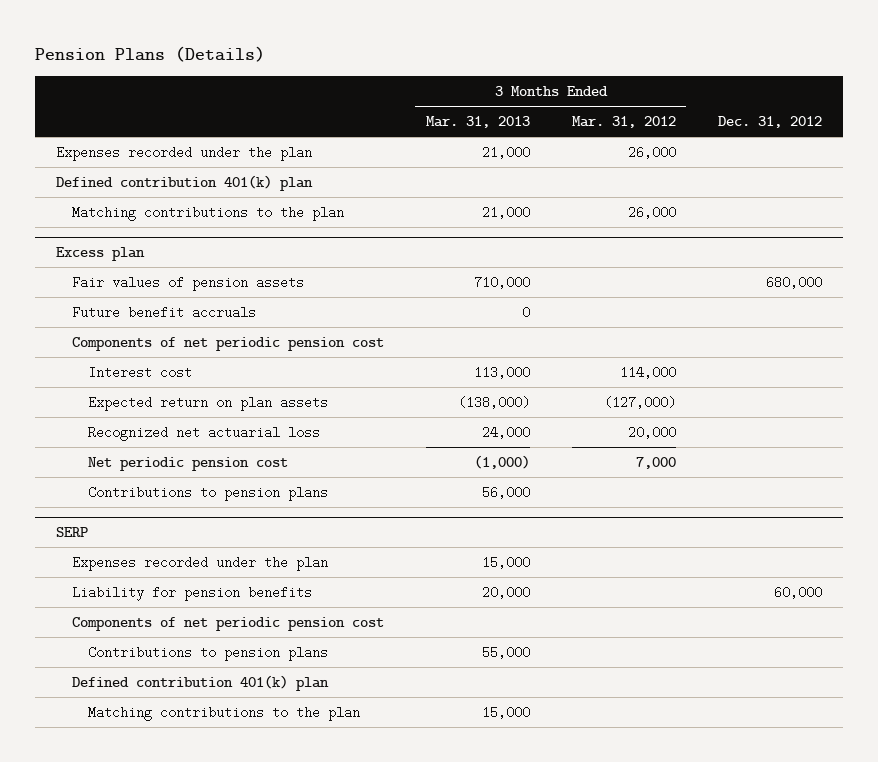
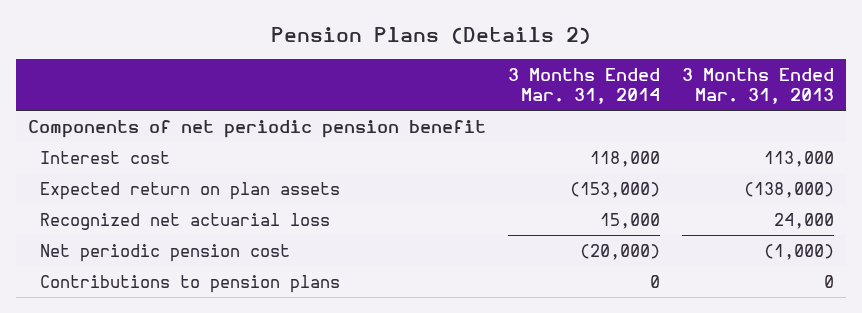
[34,46,265,63] Pension Plans (Details) -> [271,27,592,45] Pension Plans (Details 2)
[571,116,676,129] Mar. 31, 2012 -> none
[717,116,822,129] Dec. 31, 2012 -> none
none -> [508,67,661,105] 3 Months Ended Mar. 31, 2014
[55,145,312,161] Expenses recorded under the plan -> none
[55,174,313,191] Defined contribution 401(k) plan -> none
[71,205,344,221] Matching contributions to the plan -> none
[55,247,145,262] Excess plan -> none
[71,275,304,291] Fair values of pension assets -> none
[71,305,256,319] Future benefit accruals -> none
[71,336,384,351] Components of net periodic pension cost -> [27,119,486,138] Components of net periodic pension benefit
[55,527,88,538] SERP -> none
[71,555,328,571] Expenses recorded under the plan -> none
[71,585,312,601] Liability for pension benefits -> none
[71,616,384,631] Components of net periodic pension cost -> none
[87,645,328,661] Contributions to pension plans -> none
[71,674,329,691] Defined contribution 401(k) plan -> none
[87,705,360,721] Matching contributions to the plan -> none
[481,485,530,499] 56,000 -> [824,274,835,288] 0

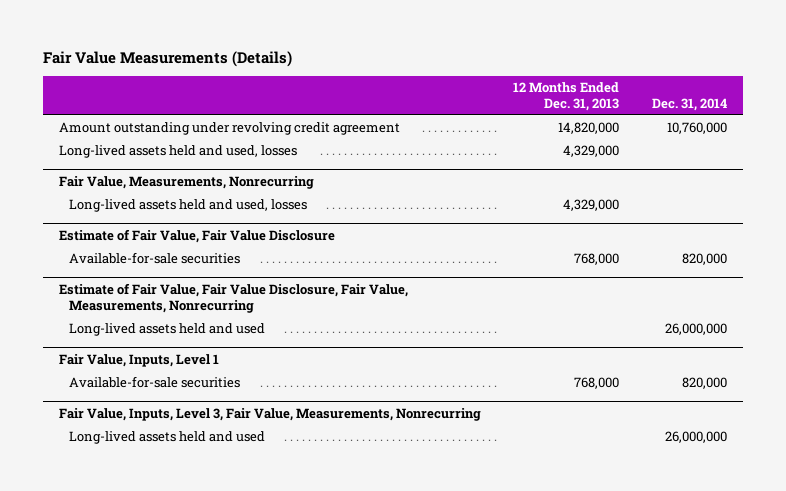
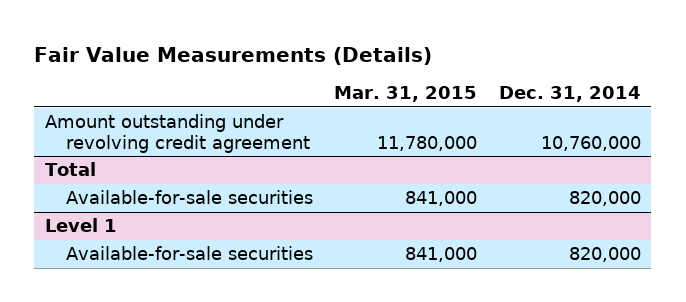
[513,81,620,111] 12 Months Ended Dec. 31, 2013 -> none
none -> [334,86,478,103] Mar. 31, 2015
[58,145,297,159] Long-lived assets held and used, losses -> none
[58,176,314,190] Fair Value, Measurements, Nonrecurring -> none
[68,199,307,213] Long-lived assets held and used, losses -> none
[58,229,335,244] Estimate of Fair Value, Fair Value Disclosure -> [45,162,97,177] Total
[58,283,408,313] Estimate of Fair Value, Fair Value Disclosure, Fair Value, Measurements, Nonrecurring -> none
[68,323,265,337] Long-lived assets held and used -> none
[58,354,219,368] Fair Value, Inputs, Level 1 -> [45,218,118,233] Level 1
[58,408,481,422] Fair Value, Inputs, Level 3, Fair Value, Measurements, Nonrecurring -> none
[68,431,265,445] Long-lived assets held and used -> none

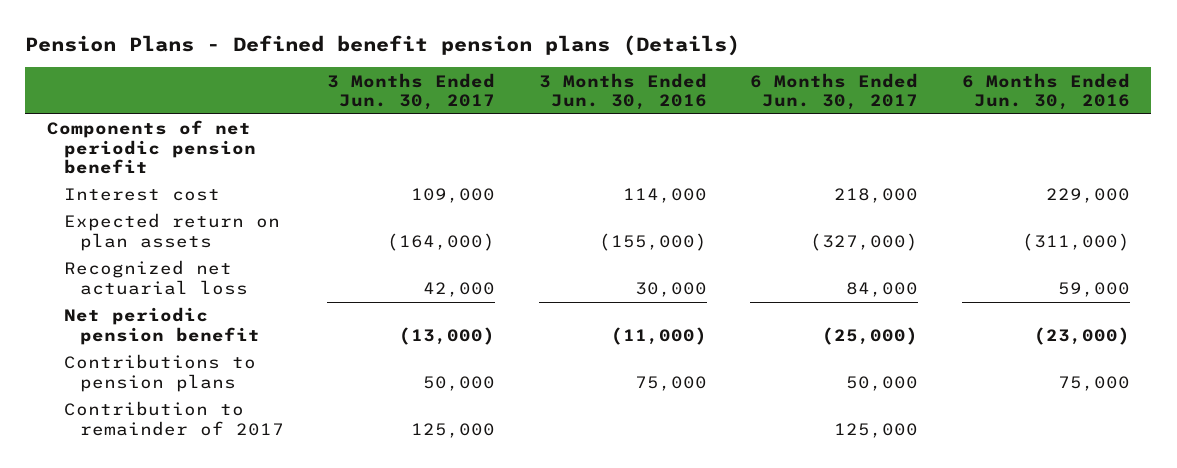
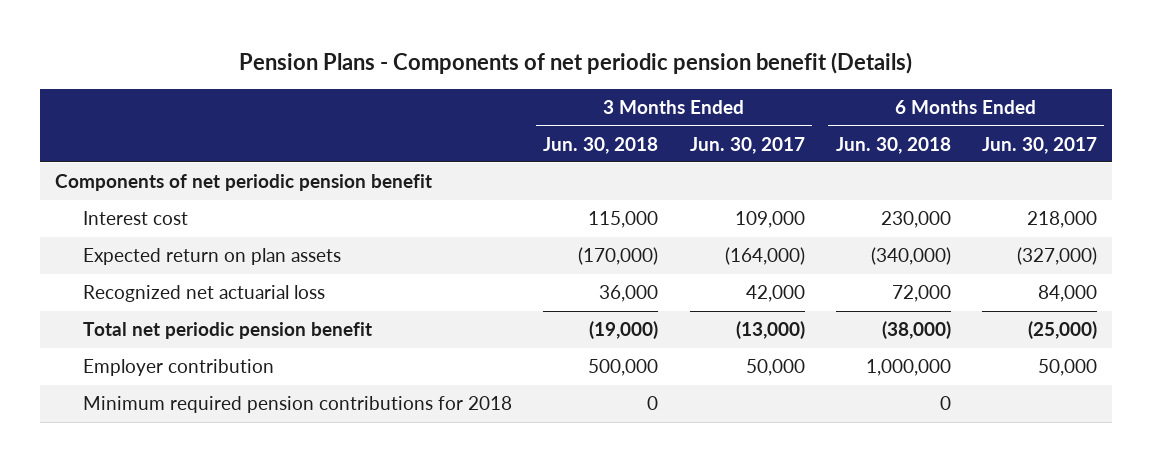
[25,34,741,56] Pension Plans - Defined benefit pension plans (Details) -> [238,51,912,74] Pension Plans - Components of net periodic pension benefit (Details)
[538,72,707,111] 3 Months Ended Jun. 30, 2016 -> none
[961,72,1130,111] 6 Months Ended Jun. 30, 2016 -> none
none -> [543,136,659,154] Jun. 30, 2018
none -> [835,136,951,154] Jun. 30, 2018
[63,401,284,436] Contribution to remainder of 2017 -> none
[63,307,260,345] Net periodic pension benefit -> [83,322,373,340] Total net periodic pension benefit
[63,354,256,392] Contributions to pension plans -> [83,359,275,377] Employer contribution
none -> [83,396,513,414] Minimum required pension contributions for 2018

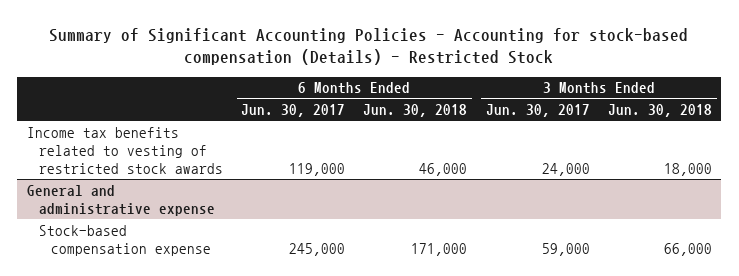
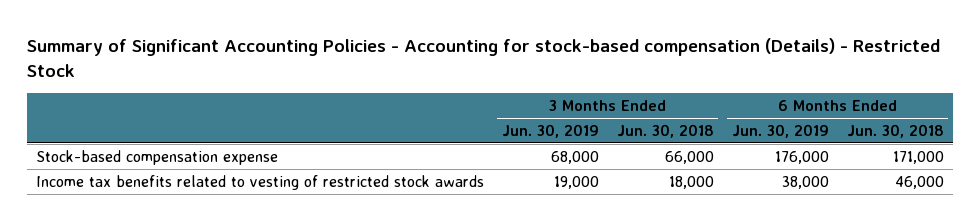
[241,104,346,118] Jun. 30, 2017 -> none
[485,104,590,118] Jun. 30, 2017 -> none
none -> [501,123,599,138] Jun. 30, 2019
none -> [731,123,829,138] Jun. 30, 2019
[26,184,215,216] General and administrative expense -> none
[26,126,223,175] Income tax benefits related to vesting of restricted stock awards -> [35,174,484,190] Income tax benefits related to vesting of restricted stock awards

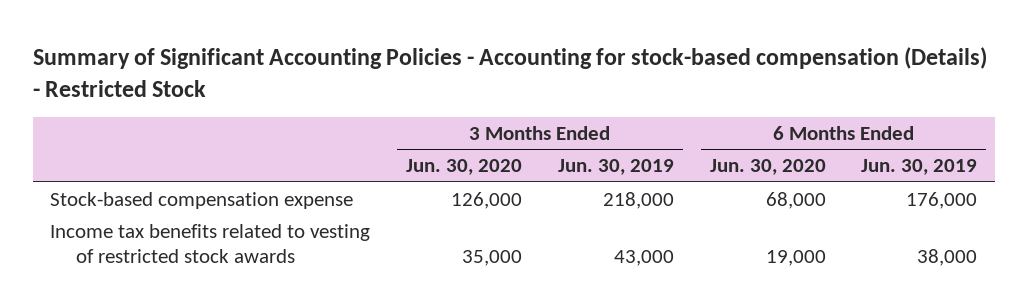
[616,123,714,138] Jun. 30, 2018 -> none
[846,123,944,138] Jun. 30, 2018 -> none
none -> [406,159,523,176] Jun. 30, 2020
none -> [709,159,826,176] Jun. 30, 2020
[550,150,599,164] 68,000 -> [602,191,674,209] 218,000
[553,175,599,189] 19,000 -> [613,250,674,267] 43,000

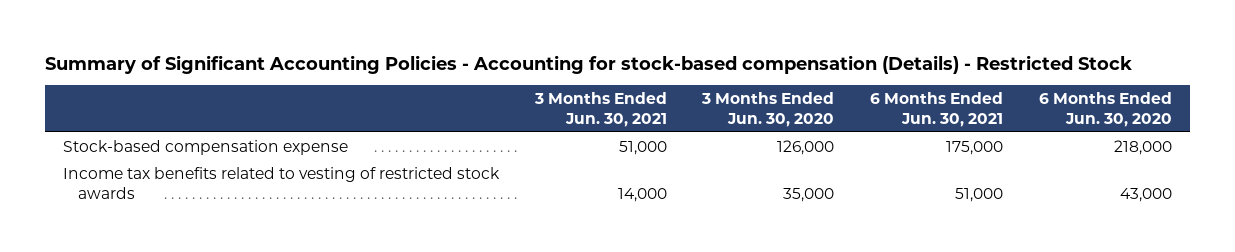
[557,159,674,176] Jun. 30, 2019 -> none
[861,159,978,176] Jun. 30, 2019 -> none
none -> [533,92,667,127] 3 Months Ended Jun. 30, 2021
none -> [870,92,1004,127] 6 Months Ended Jun. 30, 2021
[765,191,826,209] 68,000 -> [1113,139,1172,155] 218,000
[765,250,826,267] 19,000 -> [1119,187,1172,202] 43,000

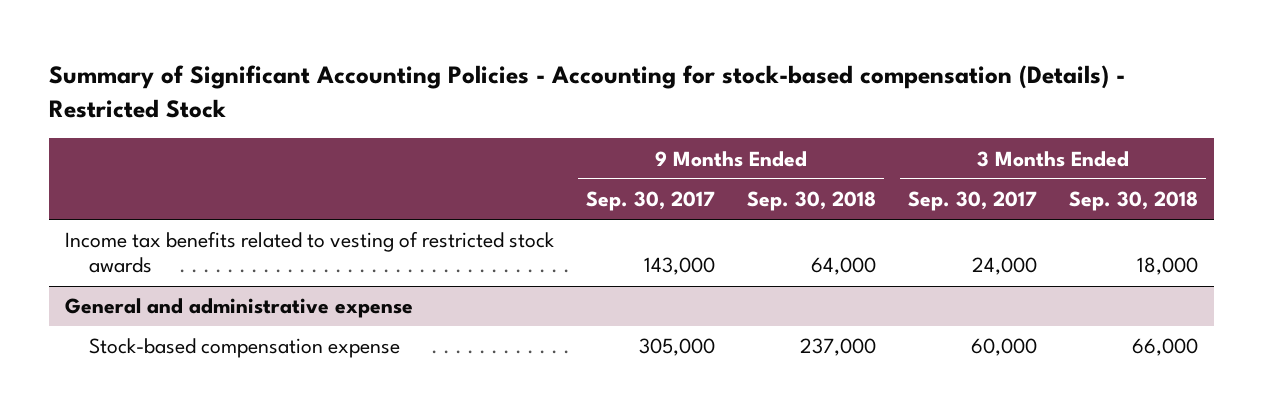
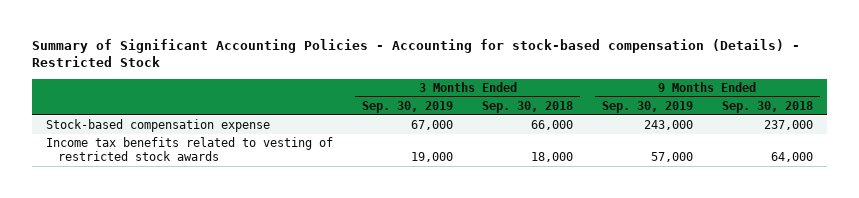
[586,191,716,212] Sep. 30, 2017 -> none
[907,191,1037,212] Sep. 30, 2017 -> none
none -> [362,101,454,114] Sep. 30, 2019
none -> [601,101,693,114] Sep. 30, 2019
[65,298,414,319] General and administrative expense -> none
[65,231,555,274] Income tax benefits related to vesting of restricted stock awards -> [46,137,334,162] Income tax benefits related to vesting of restricted stock awards

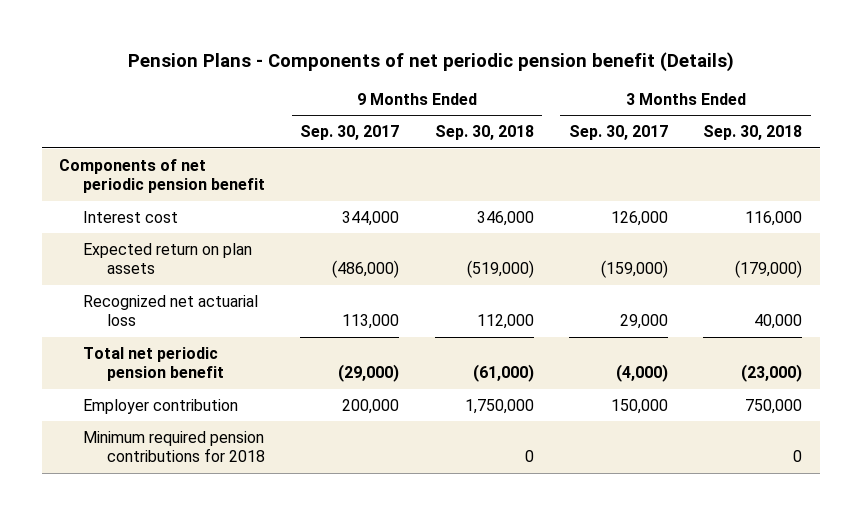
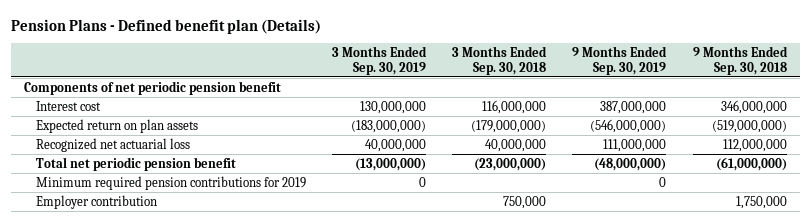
[127,51,734,72] Pension Plans - Components of net periodic pension benefit (Details) -> [11,18,322,34] Pension Plans - Defined benefit plan (Details)
[300,125,400,141] Sep. 30, 2017 -> none
[568,125,668,141] Sep. 30, 2017 -> none
none -> [332,45,428,75] 3 Months Ended Sep. 30, 2019
none -> [572,45,668,75] 9 Months Ended Sep. 30, 2019
[476,210,534,226] 346,000 -> [720,99,787,114] 346,000,000
[745,210,803,226] 116,000 -> [482,99,547,114] 116,000,000
[466,260,534,279] (519,000) -> [711,119,787,133] (519,000,000)
[735,260,803,279] (179,000) -> [471,119,547,133] (179,000,000)
[476,314,534,330] 112,000 -> [722,138,787,152] 112,000,000
[754,314,803,330] 40,000 -> [485,138,547,152] 40,000,000
[472,364,534,383] (61,000) -> [715,156,787,171] (61,000,000)
[741,364,803,383] (23,000) -> [474,157,547,171] (23,000,000)
none -> [35,175,306,190] Minimum required pension contributions for 2019
[83,430,265,463] Minimum required pension contributions for 2018 -> none

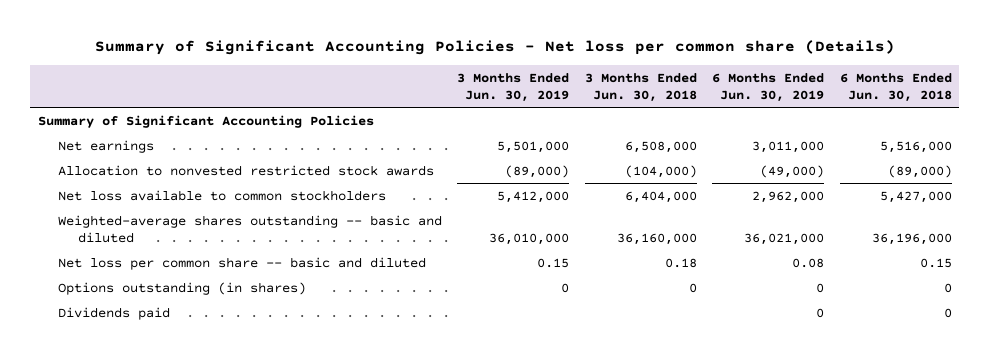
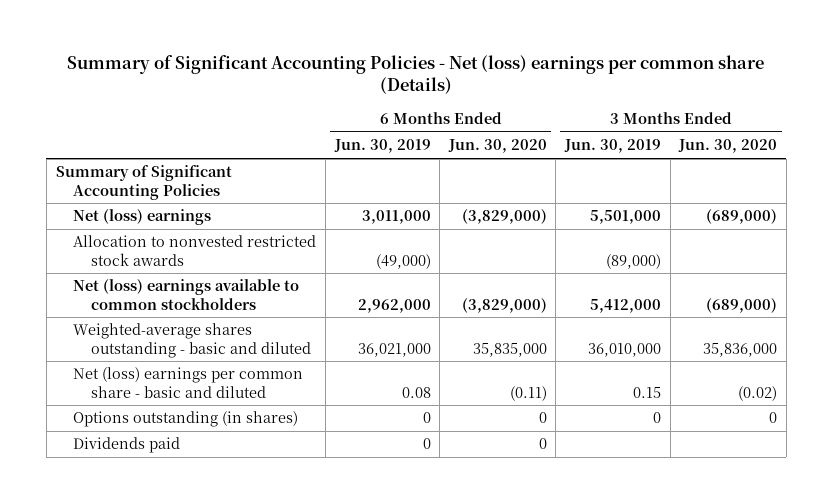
[94,40,895,56] Summary of Significant Accounting Policies - Net loss per common share (Details) -> [67,54,765,95] Summary of Significant Accounting Policies - Net (loss) earnings per common share (Details)
[584,72,697,102] 3 Months Ended Jun. 30, 2018 -> none
[839,72,952,102] 6 Months Ended Jun. 30, 2018 -> none
none -> [447,139,547,154] Jun. 30, 2020
none -> [678,139,778,154] Jun. 30, 2020
[57,139,154,153] Net earnings -> [73,209,212,226] Net (loss) earnings
[57,189,386,201] Net loss available to common stockholders -> [73,279,300,310] Net (loss) earnings available to common stockholders
[57,214,442,243] Weighted-average shares outstanding -- basic and diluted -> [73,323,312,358] Weighted-average shares outstanding - basic and diluted
[57,256,426,270] Net loss per common share -- basic and diluted -> [73,367,304,398] Net (loss) earnings per common share - basic and diluted

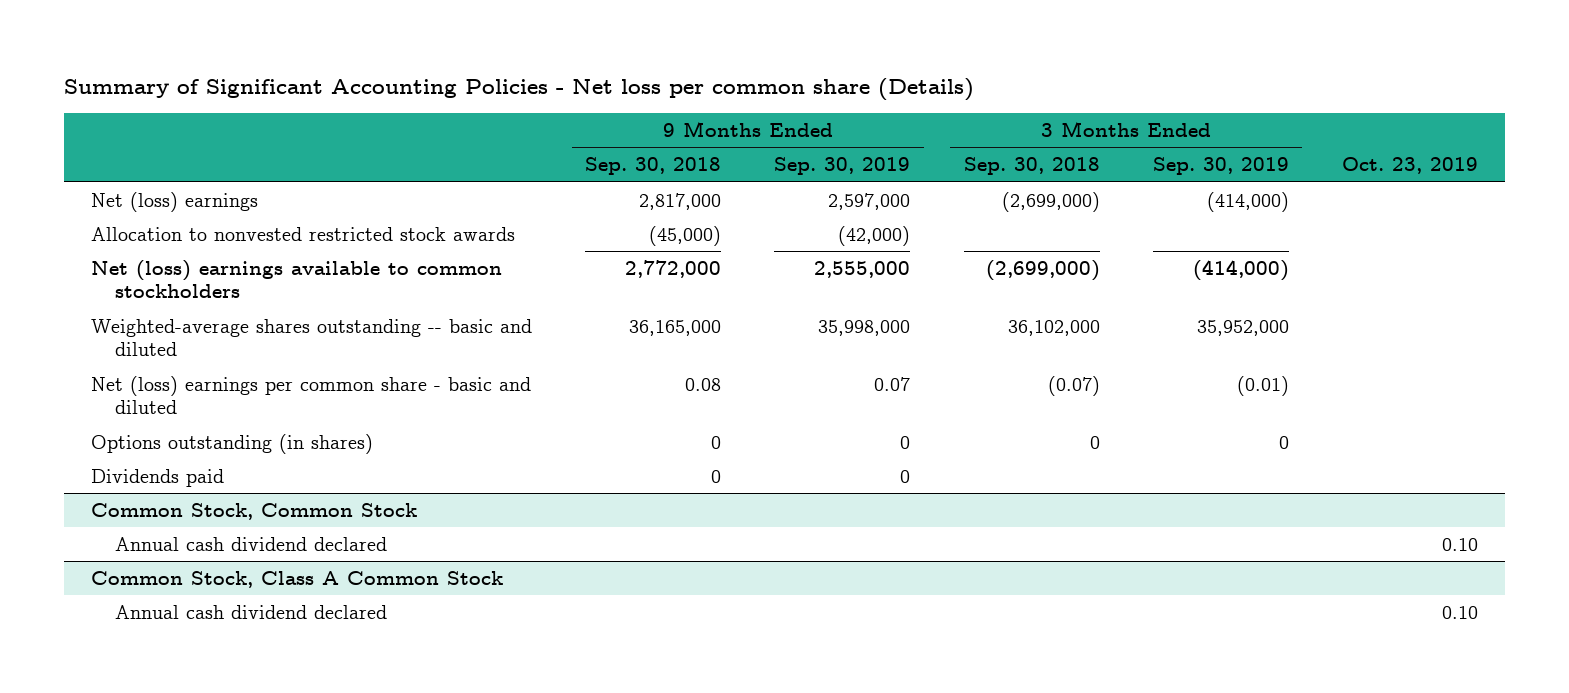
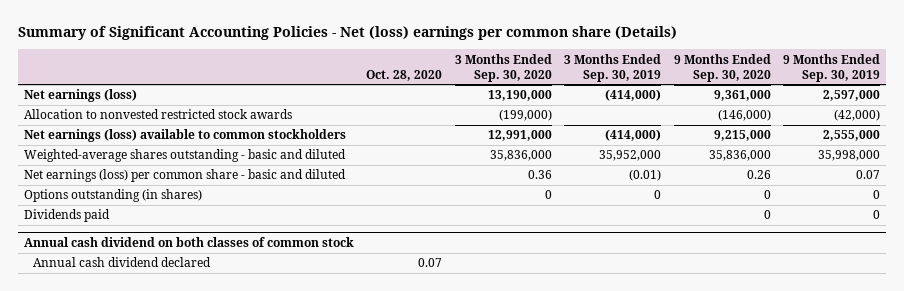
[64,77,975,101] Summary of Significant Accounting Policies - Net loss per common share (Details) -> [17,25,677,40] Summary of Significant Accounting Policies - Net (loss) earnings per common share (Details)
[584,157,721,176] Sep. 30, 2018 -> none
[963,157,1100,176] Sep. 30, 2018 -> none
[1342,157,1479,175] Oct. 23, 2019 -> none
none -> [366,69,443,81] Oct. 28, 2020
none -> [454,53,552,82] 3 Months Ended Sep. 30, 2020
none -> [673,53,771,82] 9 Months Ended Sep. 30, 2020
[90,191,258,212] Net (loss) earnings -> [24,89,138,103] Net earnings (loss)
[90,259,502,299] Net (loss) earnings available to common stockholders -> [24,129,347,143] Net earnings (loss) available to common stockholders
[90,318,532,357] Weighted-average shares outstanding -- basic and diluted -> [24,149,347,163] Weighted-average shares outstanding - basic and diluted
[90,375,531,415] Net (loss) earnings per common share - basic and diluted -> [24,169,347,183] Net earnings (loss) per common share - basic and diluted
[90,502,417,520] Common Stock, Common Stock -> none
[114,536,387,551] Annual cash dividend declared -> none
[90,570,503,588] Common Stock, Class A Common Stock -> none
none -> [24,237,355,248] Annual cash dividend on both classes of common stock

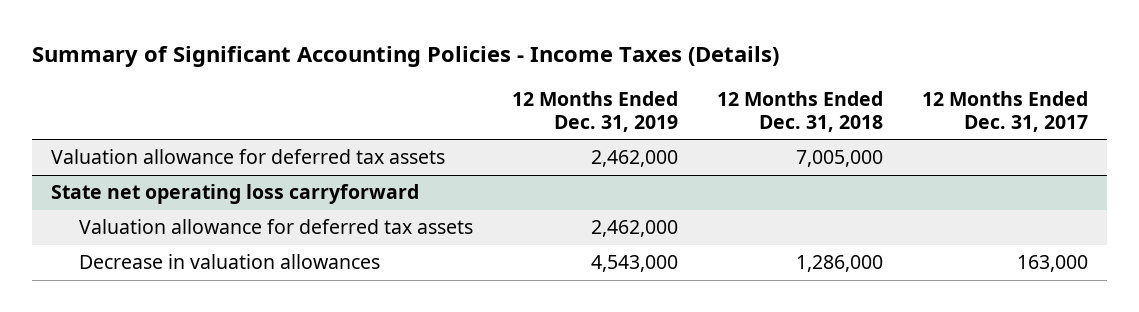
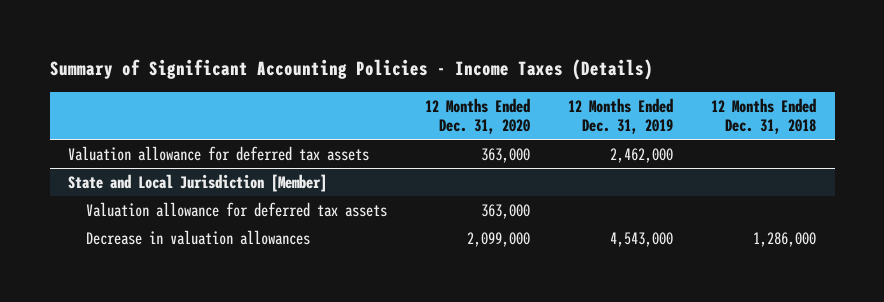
[921,90,1088,132] 12 Months Ended Dec. 31, 2017 -> none
none -> [424,97,530,135] 12 Months Ended Dec. 31, 2020
[51,149,446,165] Valuation allowance for deferred tax assets -> none
[51,184,420,205] State net operating loss carryforward -> none
none -> [68,173,328,192] State and Local Jurisdiction [Member]
none -> [85,201,387,217] Valuation allowance for deferred tax assets

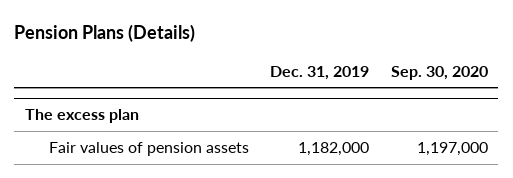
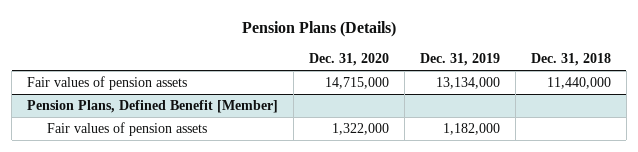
[390,65,488,80] Sep. 30, 2020 -> none
none -> [309,53,390,67] Dec. 31, 2020
none -> [530,53,611,67] Dec. 31, 2018
none -> [27,75,188,90] Fair values of pension assets
[25,109,140,124] The excess plan -> [27,99,279,113] Pension Plans, Defined Benefit [Member]

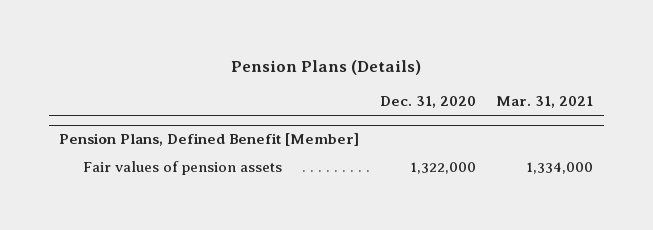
[419,53,500,67] Dec. 31, 2019 -> none
[530,53,611,67] Dec. 31, 2018 -> none
none -> [496,96,594,109] Mar. 31, 2021
[27,75,188,90] Fair values of pension assets -> none

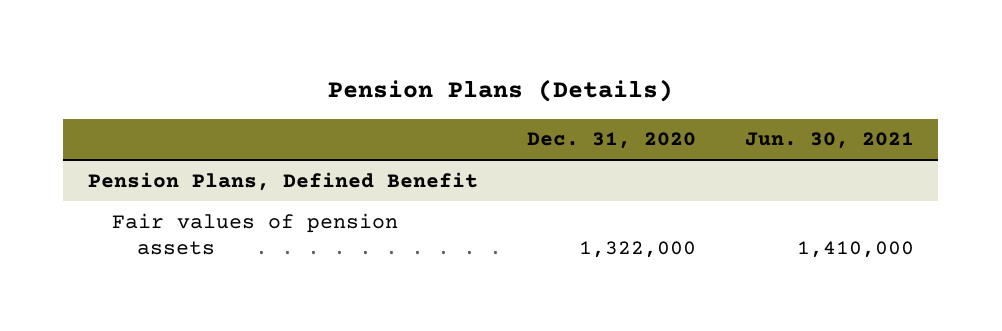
[496,96,594,109] Mar. 31, 2021 -> none
none -> [744,132,914,150] Jun. 30, 2021
[59,133,360,147] Pension Plans, Defined Benefit [Member] -> [87,171,478,191] Pension Plans, Defined Benefit

